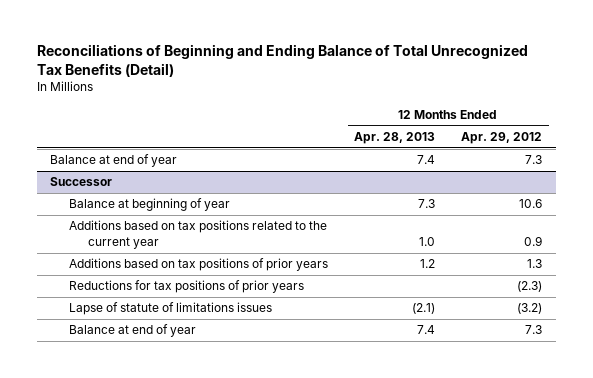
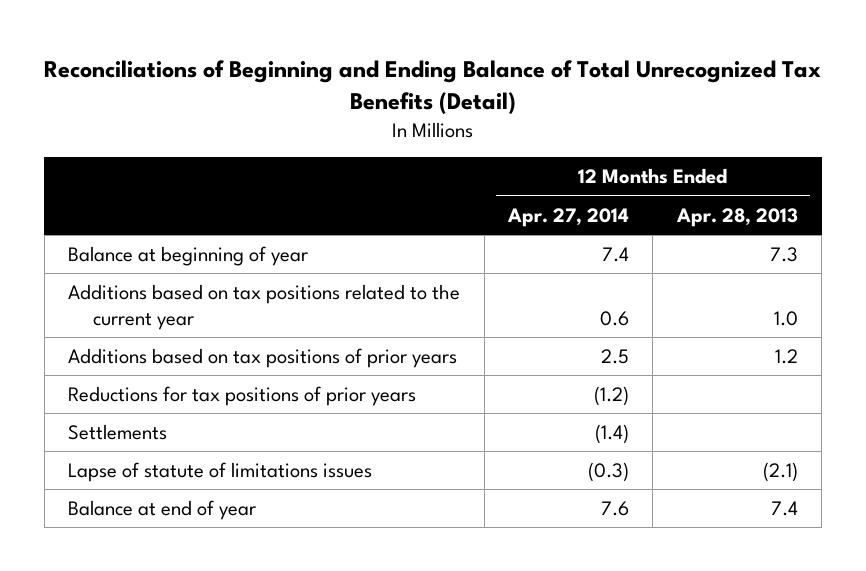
[461,131,543,144] Apr. 29, 2012 -> none
none -> [507,207,630,227] Apr. 27, 2014
[50,154,178,168] Balance at end of year -> none
[50,177,113,187] Successor -> none
none -> [68,424,168,441] Settlements

